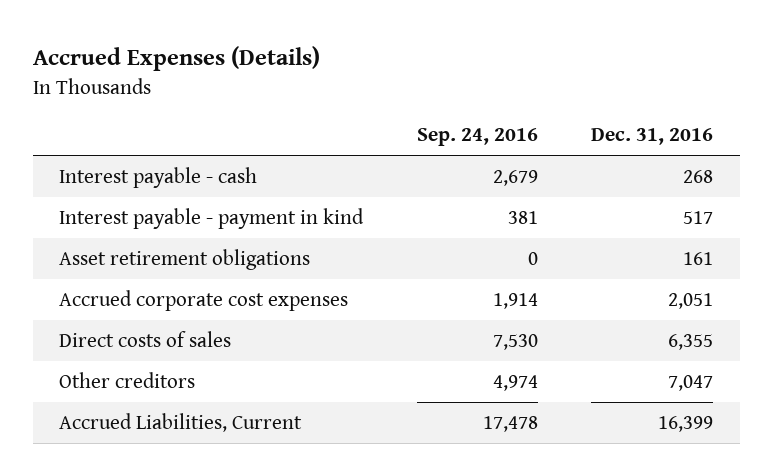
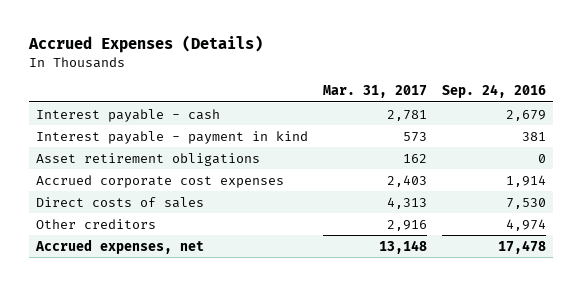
[590,128,713,146] Dec. 31, 2016 -> none
none -> [323,85,428,99] Mar. 31, 2017
[59,412,303,432] Accrued Liabilities, Current -> [35,238,205,254] Accrued expenses, net

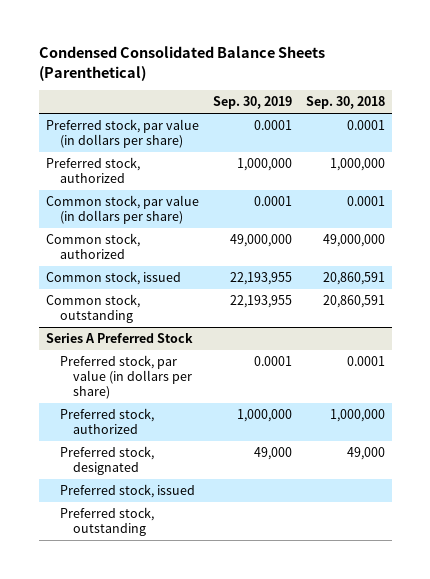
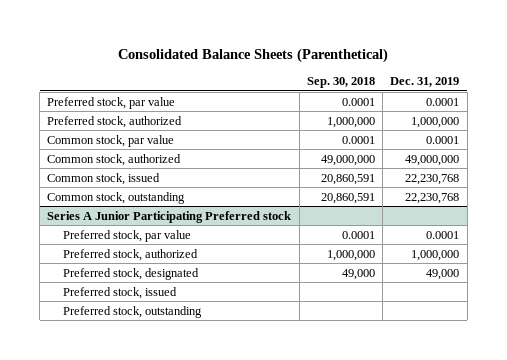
[38,46,325,81] Condensed Consolidated Balance Sheets (Parenthetical) -> [118,47,389,63] Consolidated Balance Sheets (Parenthetical)
[212,96,292,110] Sep. 30, 2019 -> none
none -> [390,77,460,88] Dec. 31, 2019
[45,119,199,149] Preferred stock, par value (in dollars per share) -> [47,96,176,109] Preferred stock, par value
[45,195,199,225] Common stock, par value (in dollars per share) -> [47,134,175,147] Common stock, par value
[45,333,193,344] Series A Preferred Stock -> [47,210,292,223] Series A Junior Participating Preferred stock
[59,355,193,400] Preferred stock, par value (in dollars per share) -> [62,229,191,242] Preferred stock, par value

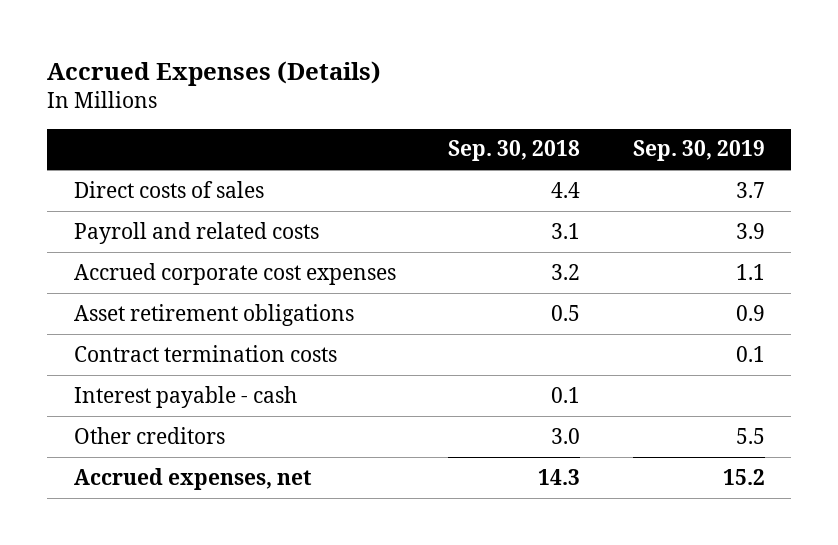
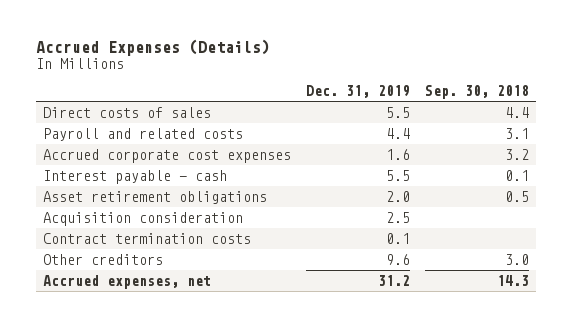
[632,140,765,162] Sep. 30, 2019 -> none
none -> [305,84,410,98] Dec. 31, 2019
[73,385,297,408] Interest payable - cash -> [43,169,228,184] Interest payable - cash
none -> [43,211,244,226] Acquisition consideration

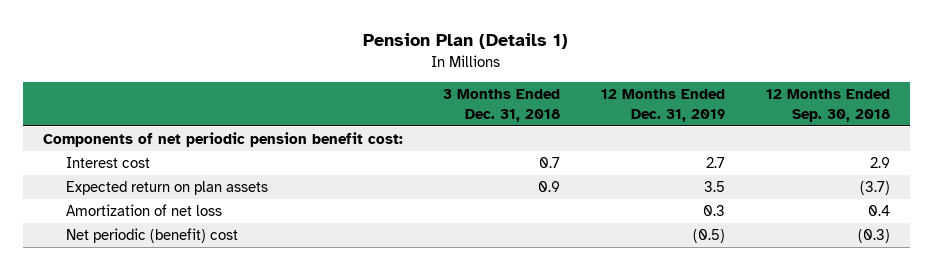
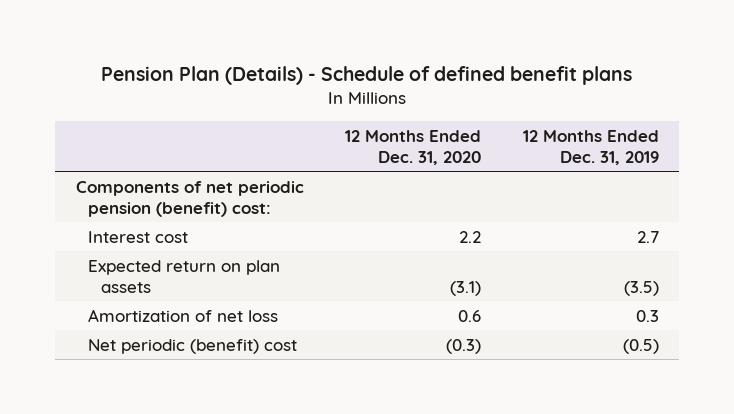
[363,33,569,50] Pension Plan (Details 1) -> [101,66,633,86] Pension Plan (Details) - Schedule of defined benefit plans
[443,89,561,122] 3 Months Ended Dec. 31, 2018 -> none
[765,89,890,122] 12 Months Ended Sep. 30, 2018 -> none
none -> [345,129,482,165] 12 Months Ended Dec. 31, 2020
[42,132,403,148] Components of net periodic pension benefit cost: -> [75,180,304,217] Components of net periodic pension (benefit) cost:
[704,181,726,193] 3.5 -> [623,280,659,296] (3.5)

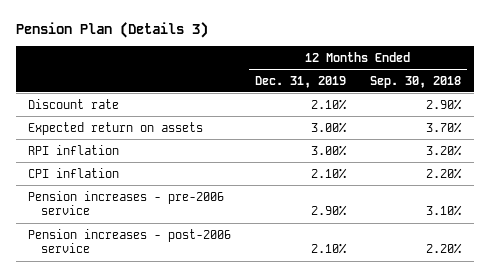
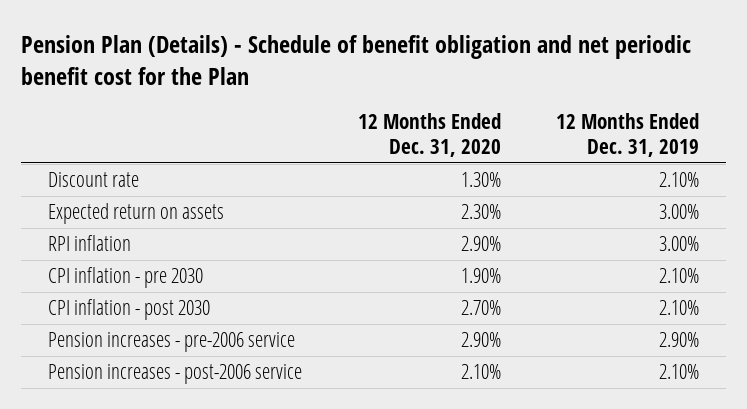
[15,22,208,39] Pension Plan (Details 3) -> [20,34,691,86] Pension Plan (Details) - Schedule of benefit obligation and net periodic benefit cost for the Plan
[370,75,462,88] Sep. 30, 2018 -> none
none -> [357,113,501,157] 12 Months Ended Dec. 31, 2020
[28,167,120,178] CPI inflation -> [48,267,204,289] CPI inflation - pre 2030
none -> [48,299,211,321] CPI inflation - post 2030

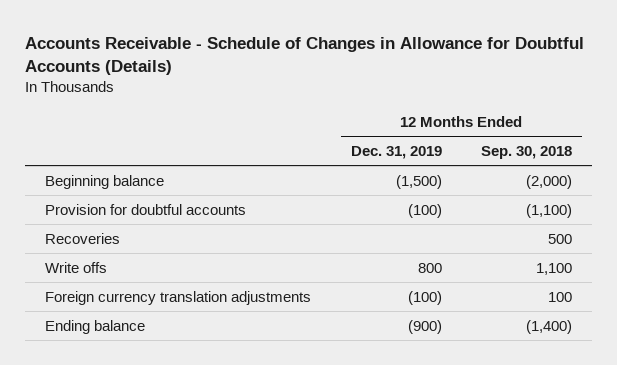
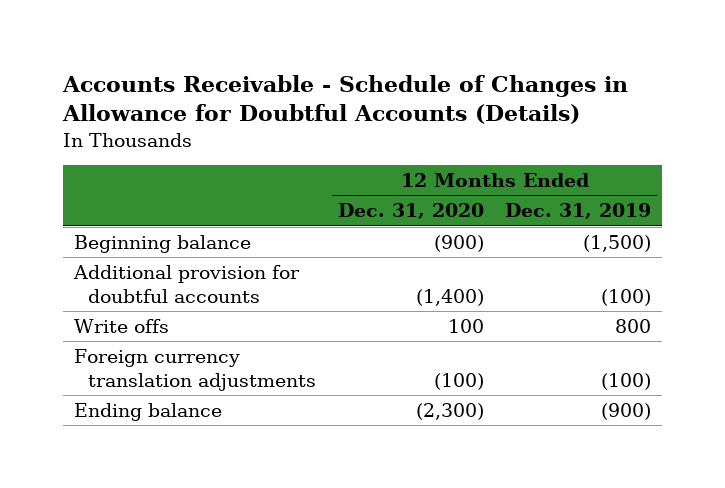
[481,145,573,159] Sep. 30, 2018 -> none
none -> [337,203,484,220] Dec. 31, 2020
[45,232,121,244] Recoveries -> none
[45,203,247,215] Provision for doubtful accounts -> [72,264,300,303] Additional provision for doubtful accounts

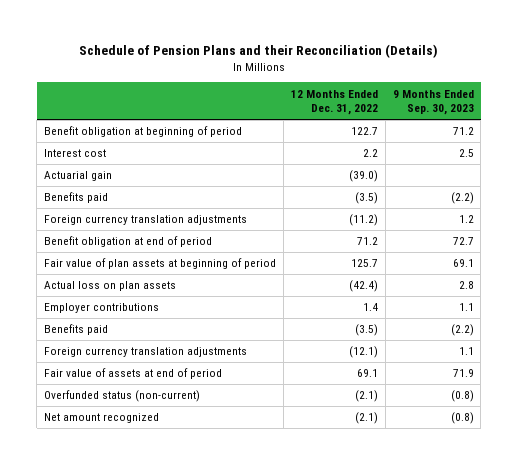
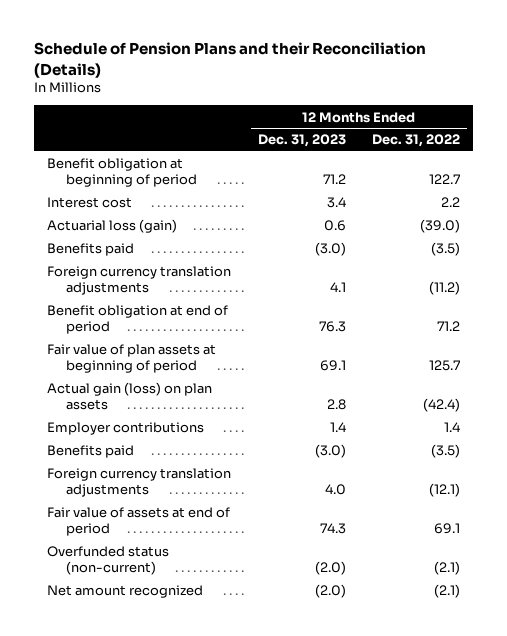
[392,89,474,116] 9 Months Ended Sep. 30, 2023 -> none
none -> [257,134,346,148] Dec. 31, 2023
[44,171,113,182] Actuarial gain -> [47,219,178,234] Actuarial loss (gain)
[44,281,177,292] Actual loss on plan assets -> [47,382,213,411] Actual gain (loss) on plan assets

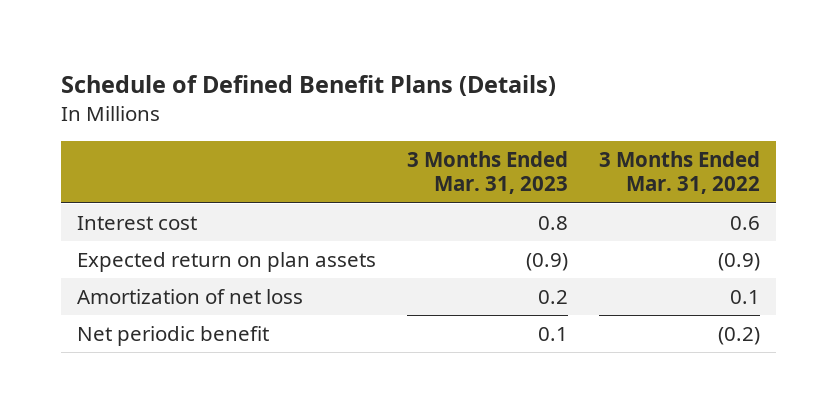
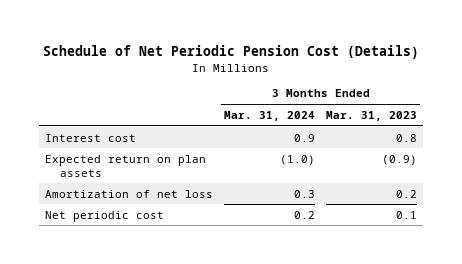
[61,75,557,97] Schedule of Defined Benefit Plans (Details) -> [43,45,420,60] Schedule of Net Periodic Pension Cost (Details)
[599,151,761,195] 3 Months Ended Mar. 31, 2022 -> none
none -> [224,110,316,121] Mar. 31, 2024
[76,325,269,346] Net periodic benefit -> [44,210,164,222] Net periodic cost

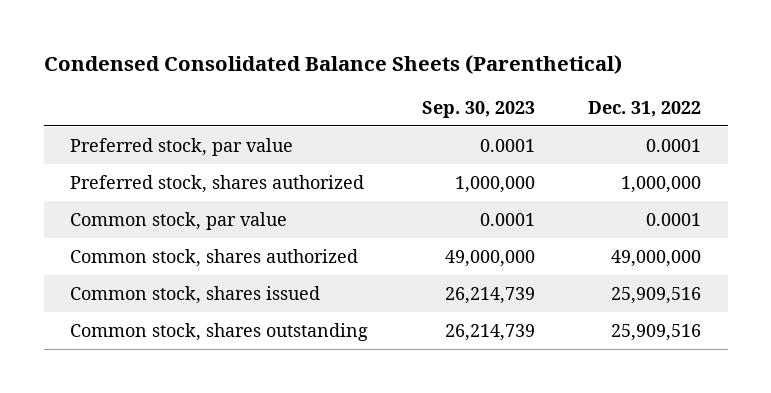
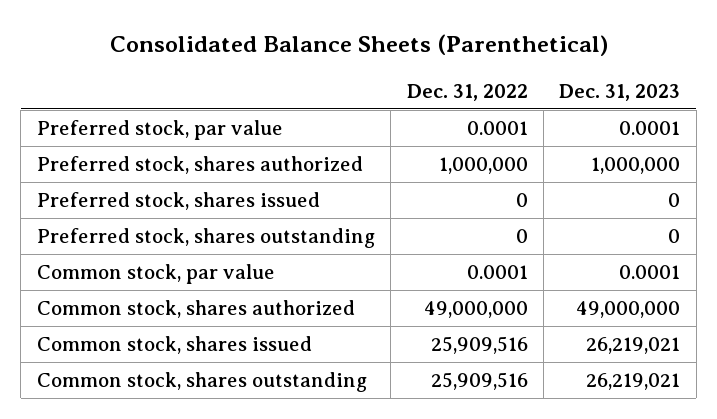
[43,55,622,75] Condensed Consolidated Balance Sheets (Parenthetical) -> [109,34,608,57] Consolidated Balance Sheets (Parenthetical)
[421,101,535,119] Sep. 30, 2023 -> none
none -> [559,83,681,101] Dec. 31, 2023
none -> [36,192,320,211] Preferred stock, shares issued
none -> [36,228,375,249] Preferred stock, shares outstanding

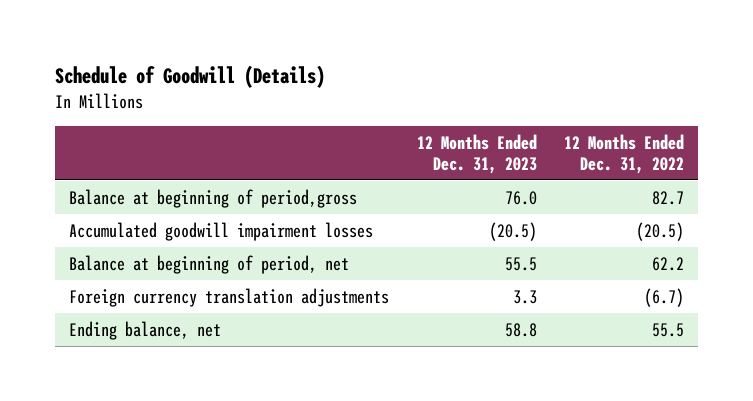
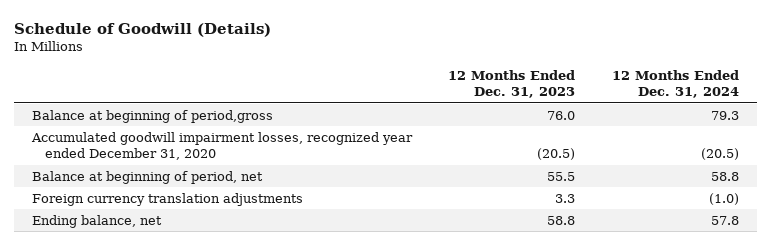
[564,133,685,174] 12 Months Ended Dec. 31, 2022 -> none
none -> [611,70,739,99] 12 Months Ended Dec. 31, 2024
[69,221,374,241] Accumulated goodwill impairment losses -> [30,131,413,161] Accumulated goodwill impairment losses, recognized year ended December 31, 2020

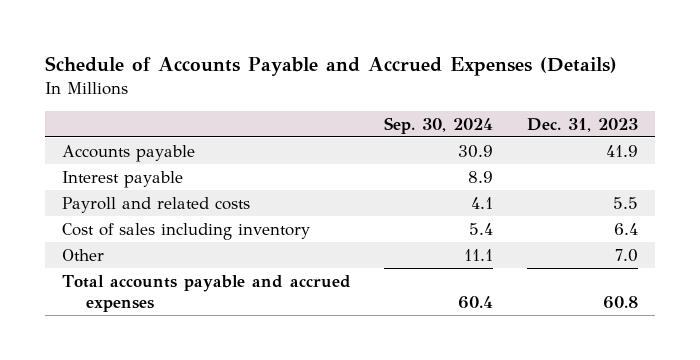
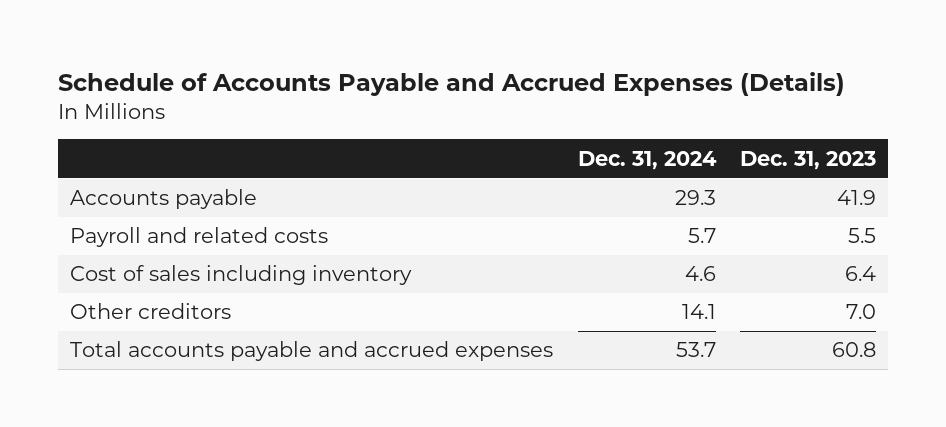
[384,116,494,134] Sep. 30, 2024 -> none
none -> [577,150,717,170] Dec. 31, 2024
[61,170,183,188] Interest payable -> none
[61,248,104,261] Other -> [70,303,232,320] Other creditors

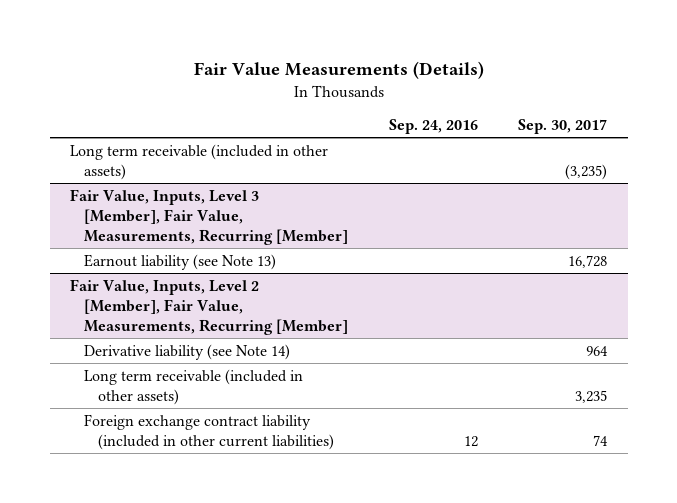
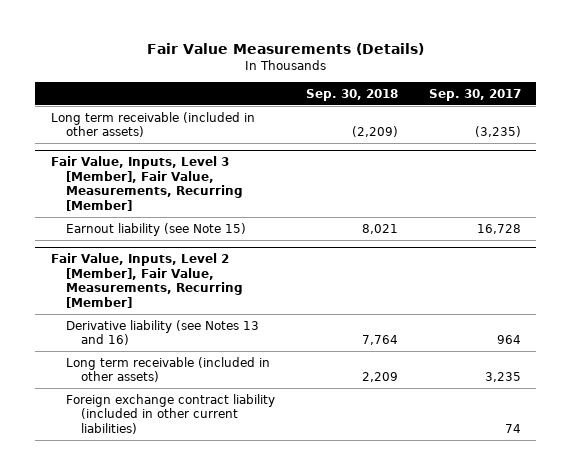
[388,119,478,135] Sep. 24, 2016 -> none
none -> [305,88,398,101] Sep. 30, 2018
[84,253,277,270] Earnout liability (see Note 13) -> [65,222,246,236] Earnout liability (see Note 15)
[84,343,291,360] Derivative liability (see Note 14) -> [65,319,259,346] Derivative liability (see Notes 13 and 16)

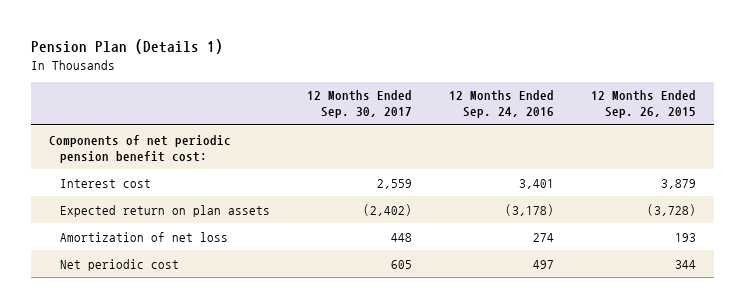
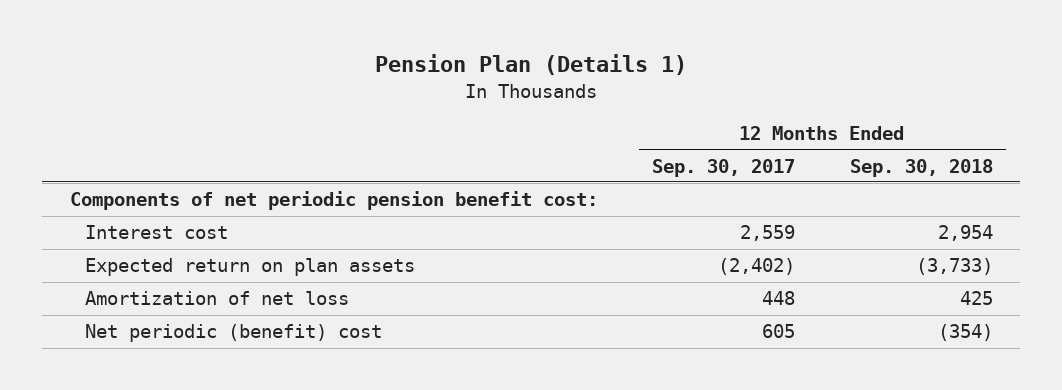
[448,90,554,119] 12 Months Ended Sep. 24, 2016 -> none
[590,90,696,119] 12 Months Ended Sep. 26, 2015 -> none
none -> [849,158,993,177] Sep. 30, 2018
[60,258,180,271] Net periodic cost -> [84,324,382,343] Net periodic (benefit) cost

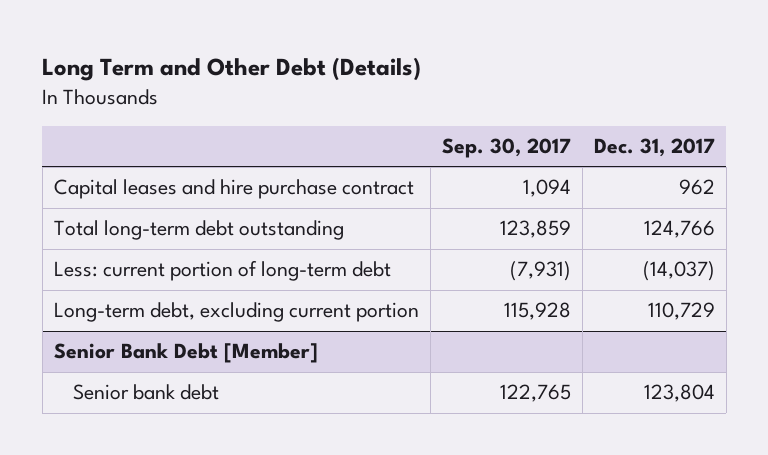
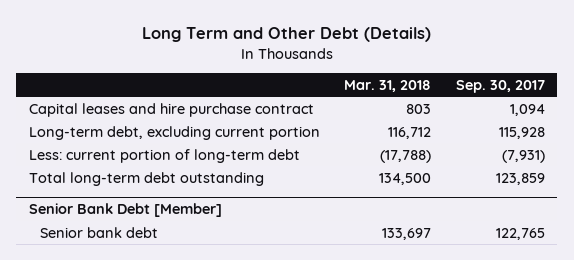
[593,138,715,158] Dec. 31, 2017 -> none
none -> [344,79,432,92] Mar. 31, 2018
[53,260,391,282] Less: current portion of long-term debt -> [28,148,300,163] Less: current portion of long-term debt
[53,220,344,241] Total long-term debt outstanding -> [28,171,264,186] Total long-term debt outstanding

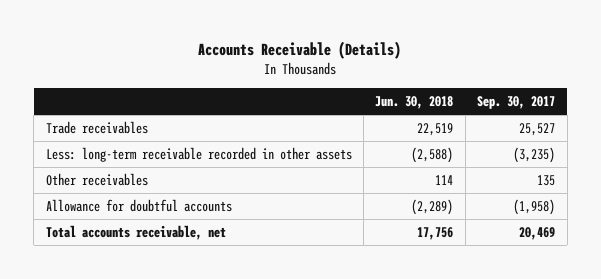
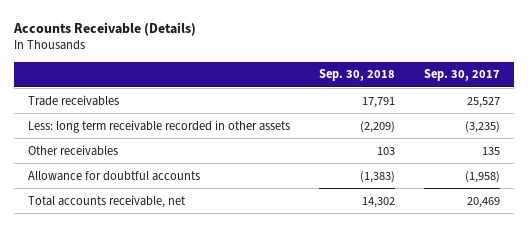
[375,95,454,109] Jun. 30, 2018 -> none
none -> [319,69,396,82] Sep. 30, 2018
[45,146,352,162] Less: long-term receivable recorded in other assets -> [28,119,291,133] Less: long term receivable recorded in other assets

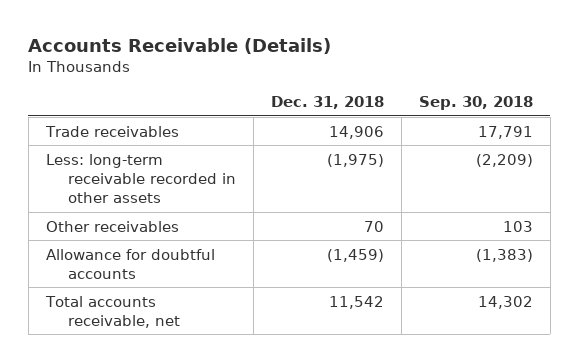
[423,69,500,82] Sep. 30, 2017 -> none
none -> [270,96,384,110] Dec. 31, 2018
[28,119,291,133] Less: long term receivable recorded in other assets -> [45,153,236,203] Less: long-term receivable recorded in other assets

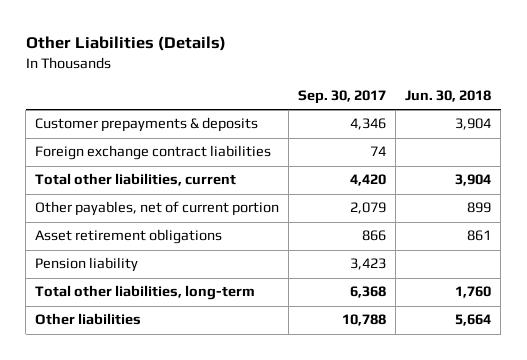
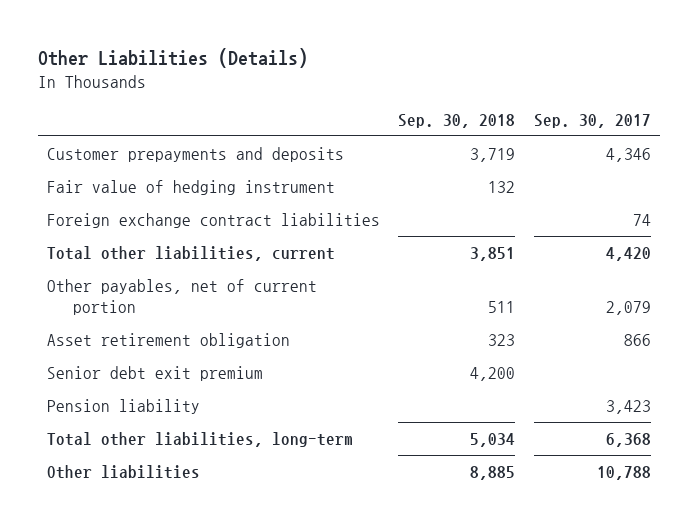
[405,90,492,103] Jun. 30, 2018 -> none
none -> [398,113,516,128] Sep. 30, 2018
[35,117,259,133] Customer prepayments & deposits -> [47,146,345,162] Customer prepayments and deposits
none -> [47,179,336,195] Fair value of hedging instrument
[35,229,223,245] Asset retirement obligations -> [47,332,291,348] Asset retirement obligation
none -> [47,365,264,381] Senior debt exit premium

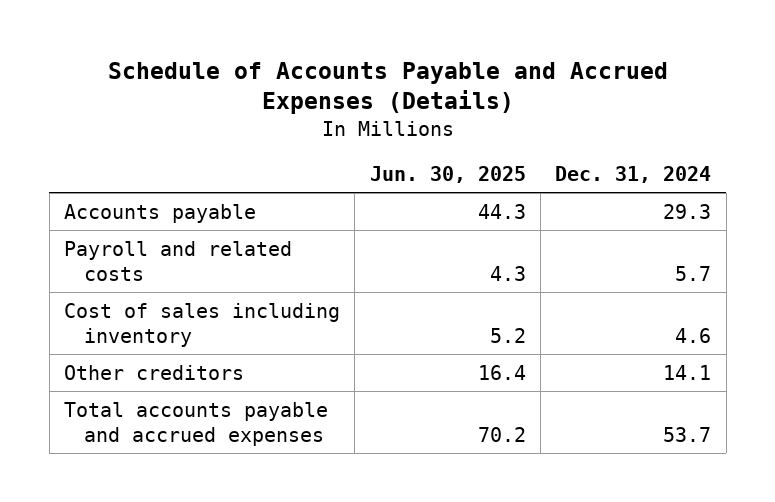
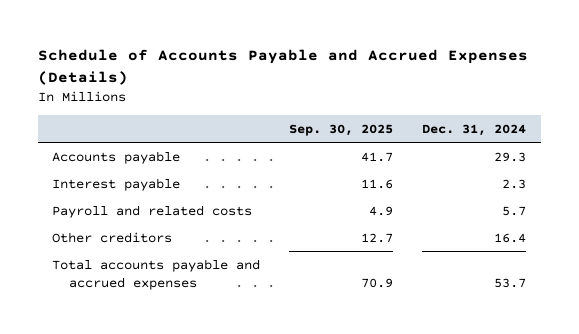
[369,165,526,183] Jun. 30, 2025 -> none
none -> [289,123,394,136] Sep. 30, 2025
none -> [52,177,181,191] Interest payable
[63,302,340,347] Cost of sales including inventory -> none
[663,364,712,380] 14.1 -> [494,232,527,243] 16.4

